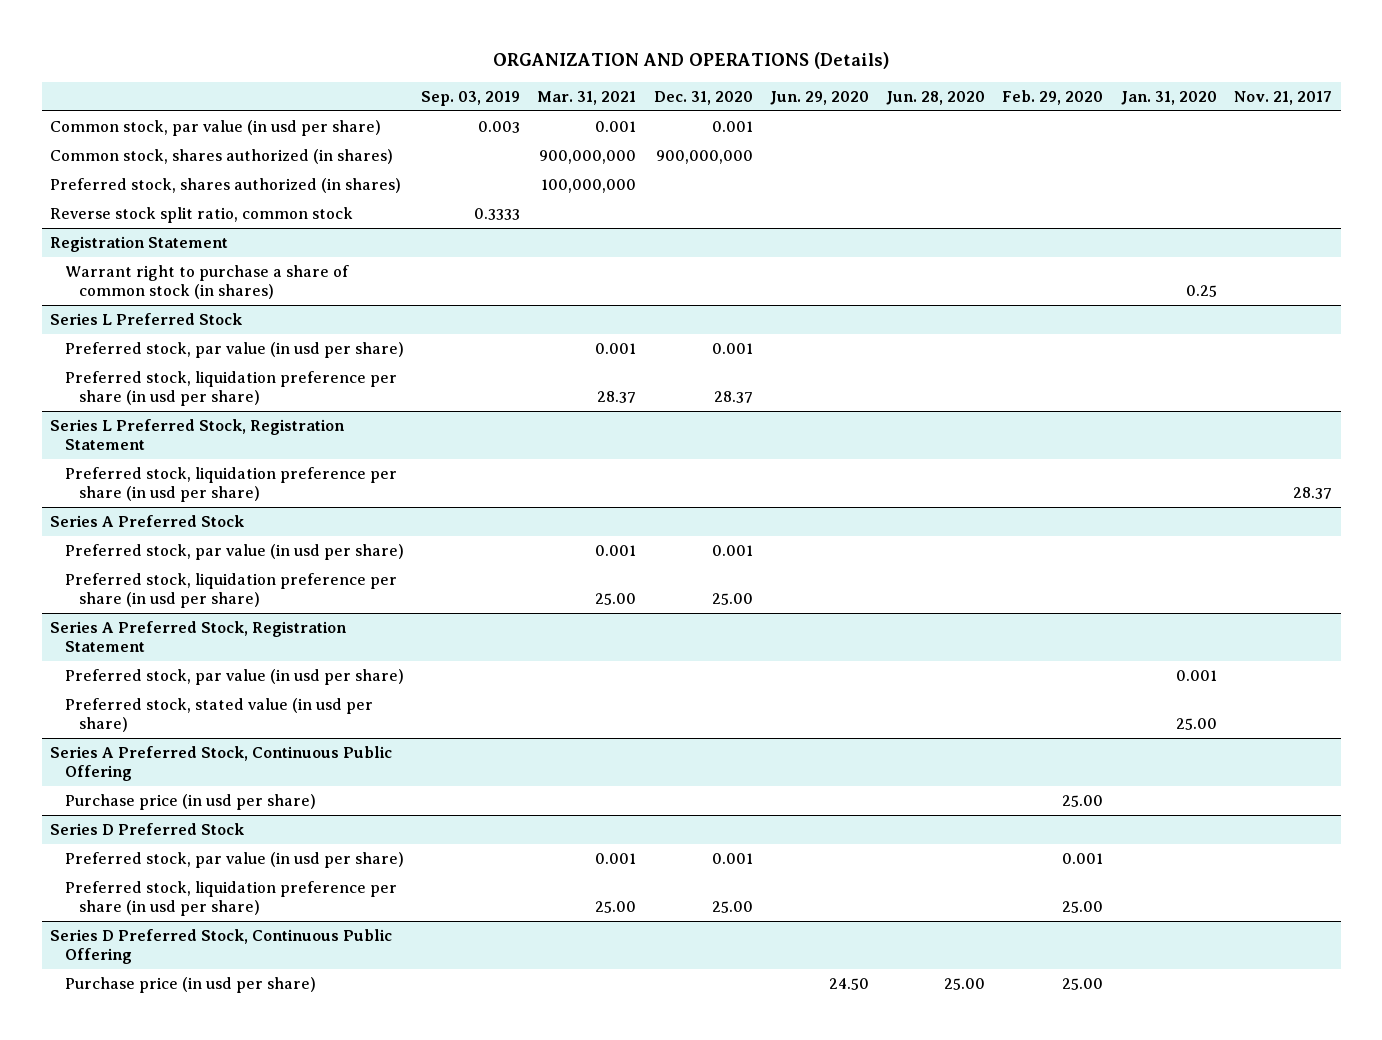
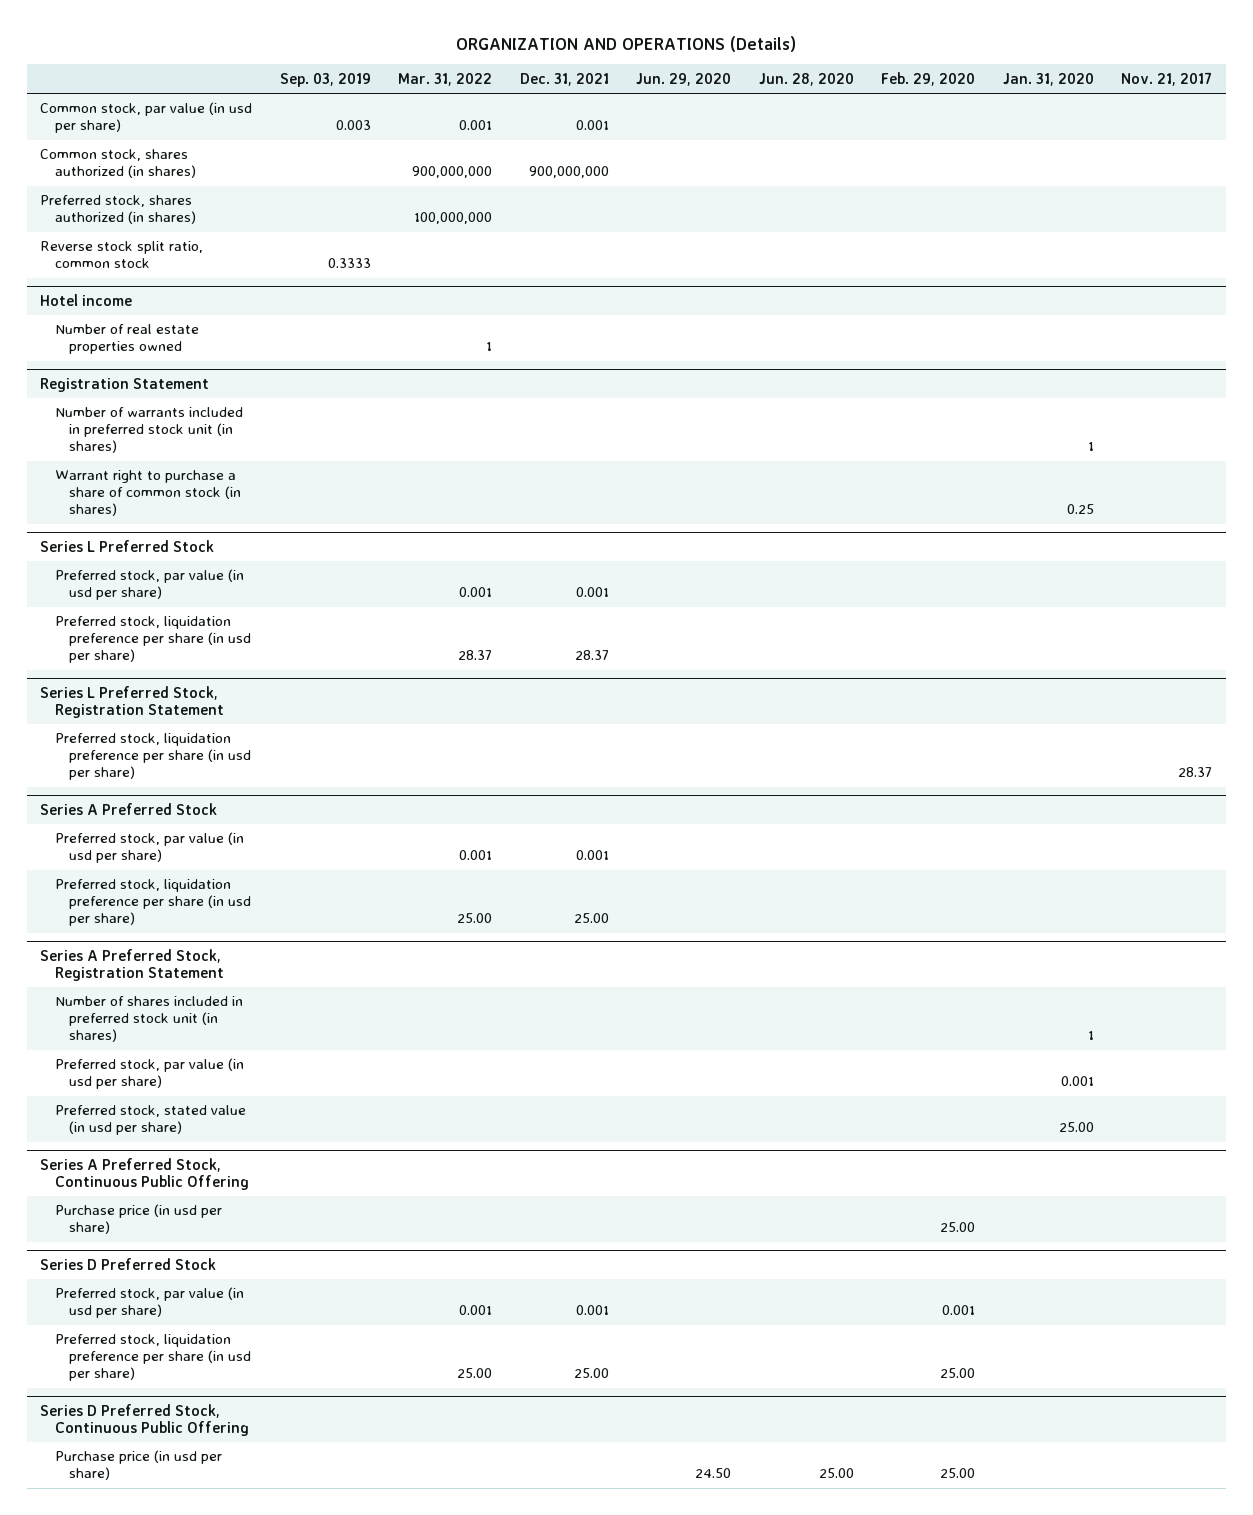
[537,90,637,105] Mar. 31, 2021 -> none
[653,90,753,105] Dec. 31, 2020 -> none
none -> [398,72,493,86] Mar. 31, 2022
none -> [519,72,609,86] Dec. 31, 2021
none -> [40,293,133,306] Hotel income
none -> [54,324,199,355] Number of real estate properties owned
none -> [54,407,243,454] Number of warrants included in preferred stock unit (in shares)
none -> [54,996,243,1043] Number of shares included in preferred stock unit (in shares)

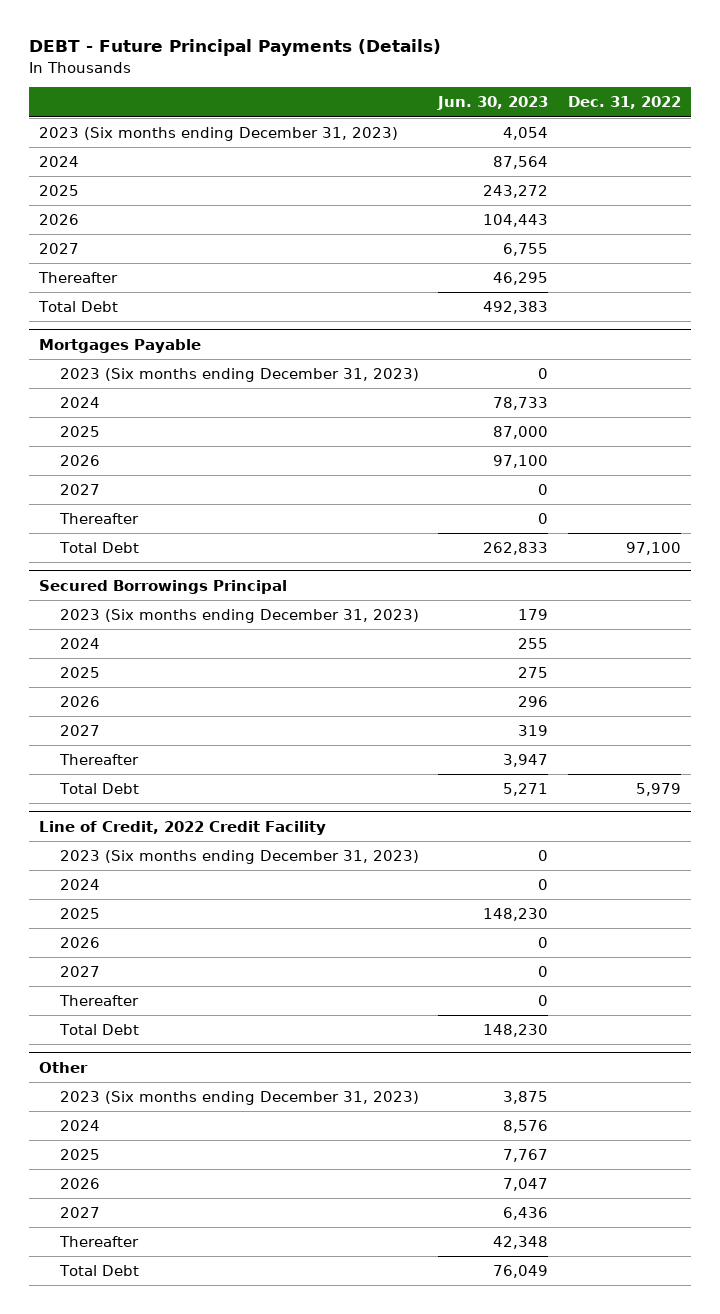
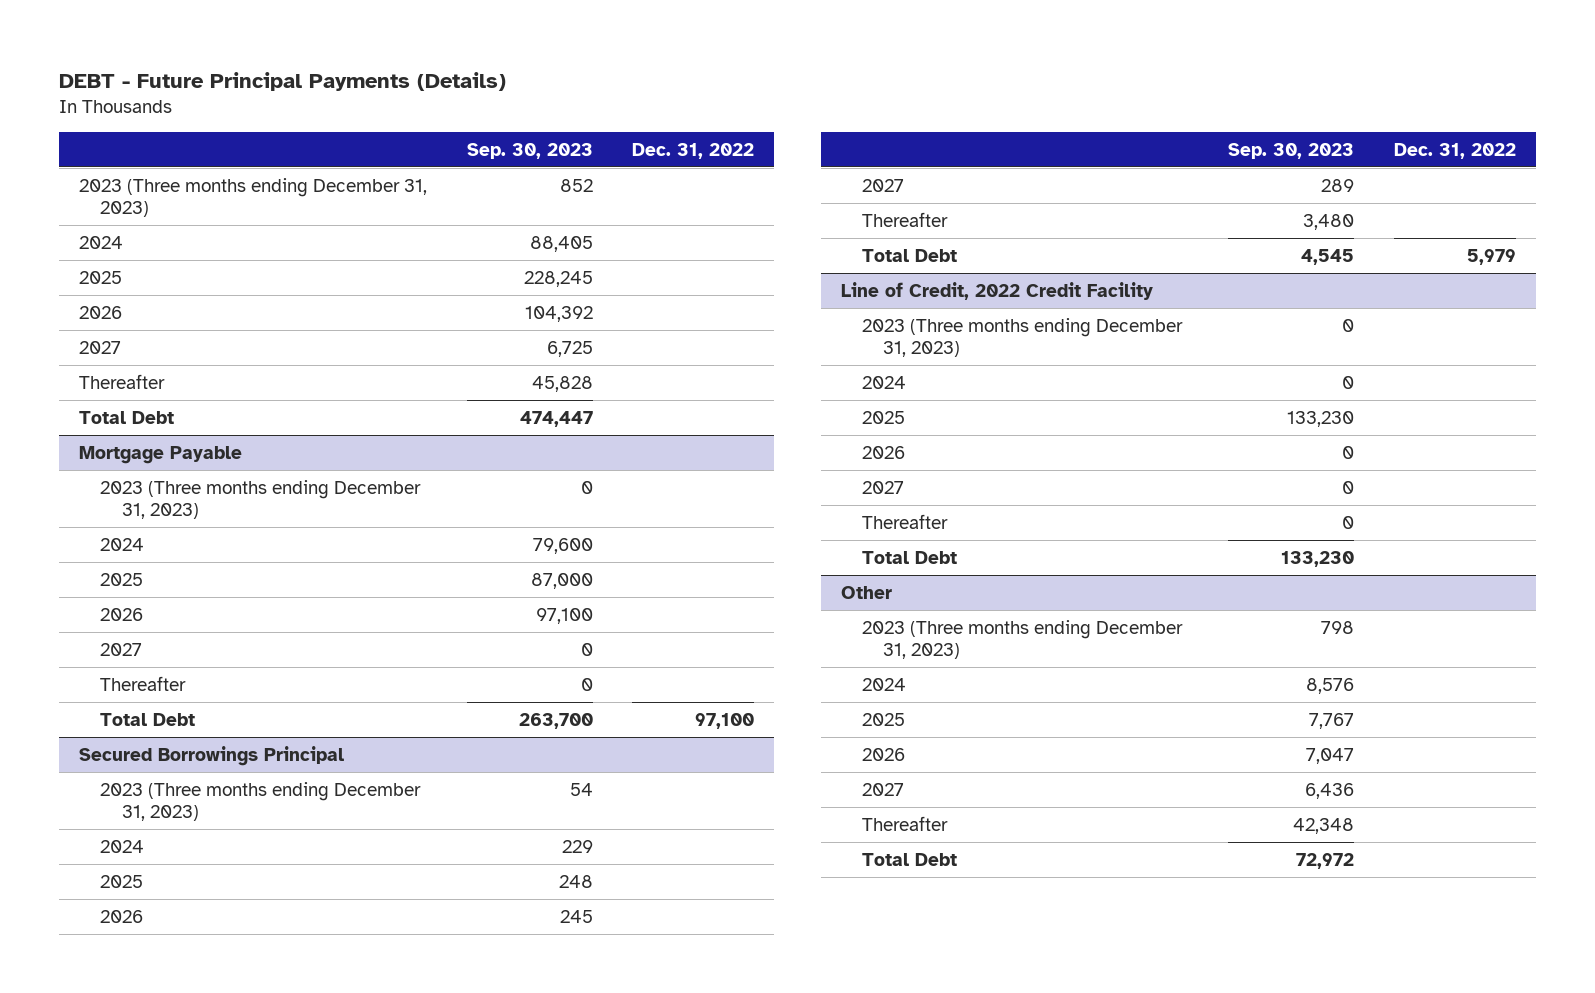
[437,96,549,111] Jun. 30, 2023 -> none
none -> [466,142,593,159] Sep. 30, 2023
[39,126,399,141] 2023 (Six months ending December 31, 2023) -> [79,177,428,217] 2023 (Three months ending December 31, 2023)
[39,338,202,353] Mortgages Payable -> [79,445,243,464] Mortgage Payable
[59,367,419,382] 2023 (Six months ending December 31, 2023) -> [100,479,422,519] 2023 (Three months ending December 31, 2023)
[59,608,419,623] 2023 (Six months ending December 31, 2023) -> [100,781,422,821] 2023 (Three months ending December 31, 2023)
[59,849,419,864] 2023 (Six months ending December 31, 2023) -> [862,317,1184,357] 2023 (Three months ending December 31, 2023)
[59,1090,419,1105] 2023 (Six months ending December 31, 2023) -> [862,619,1184,659] 2023 (Three months ending December 31, 2023)

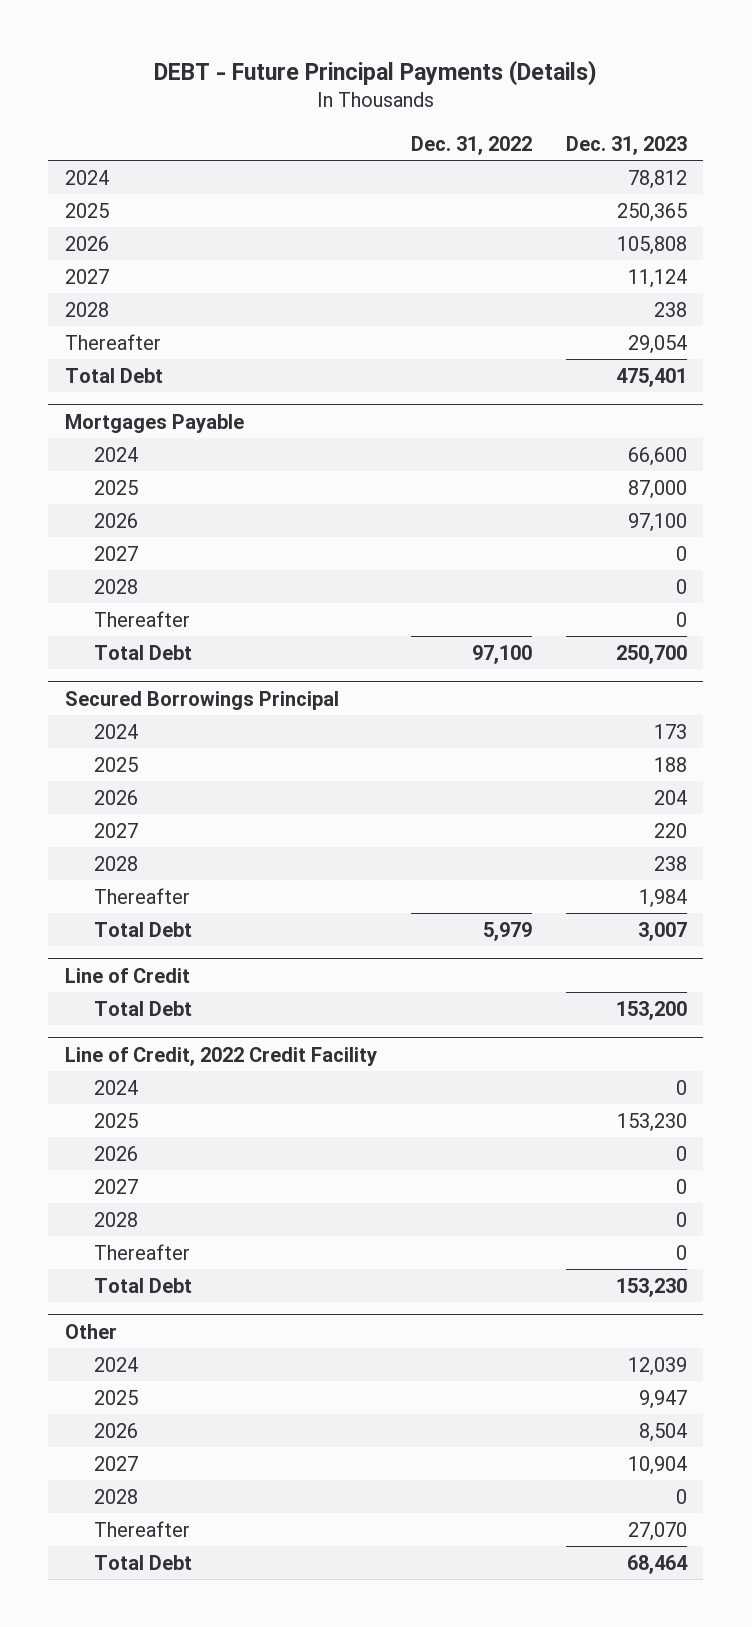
[466,142,593,159] Sep. 30, 2023 -> none
none -> [565,135,687,155] Dec. 31, 2023
[79,177,428,217] 2023 (Three months ending December 31, 2023) -> none
none -> [65,301,110,317] 2028
[100,479,422,519] 2023 (Three months ending December 31, 2023) -> none
[79,445,243,464] Mortgage Payable -> [65,413,245,433] Mortgages Payable
none -> [93,578,138,594] 2028
[100,781,422,821] 2023 (Three months ending December 31, 2023) -> none
none -> [93,855,138,871] 2028
none -> [65,967,191,983] Line of Credit
none -> [93,1000,192,1016] Total Debt
[862,317,1184,357] 2023 (Three months ending December 31, 2023) -> none
none -> [93,1211,138,1227] 2028
[862,619,1184,659] 2023 (Three months ending December 31, 2023) -> none
none -> [93,1488,138,1504] 2028

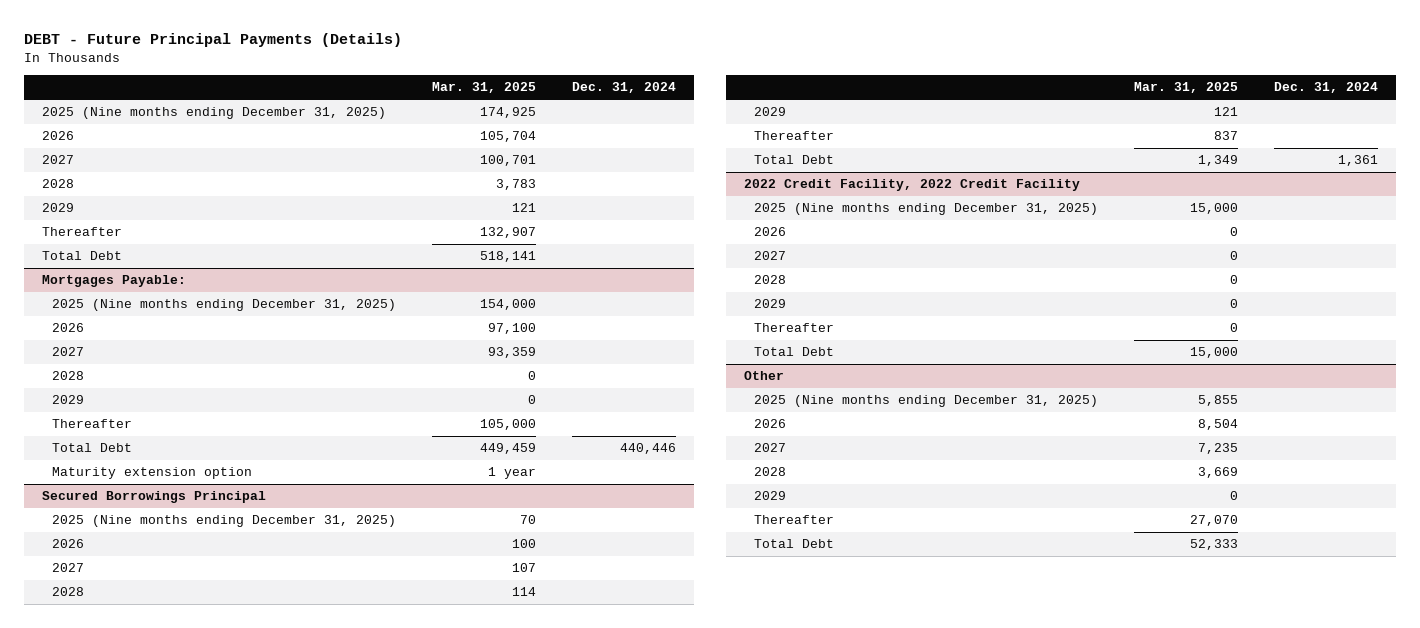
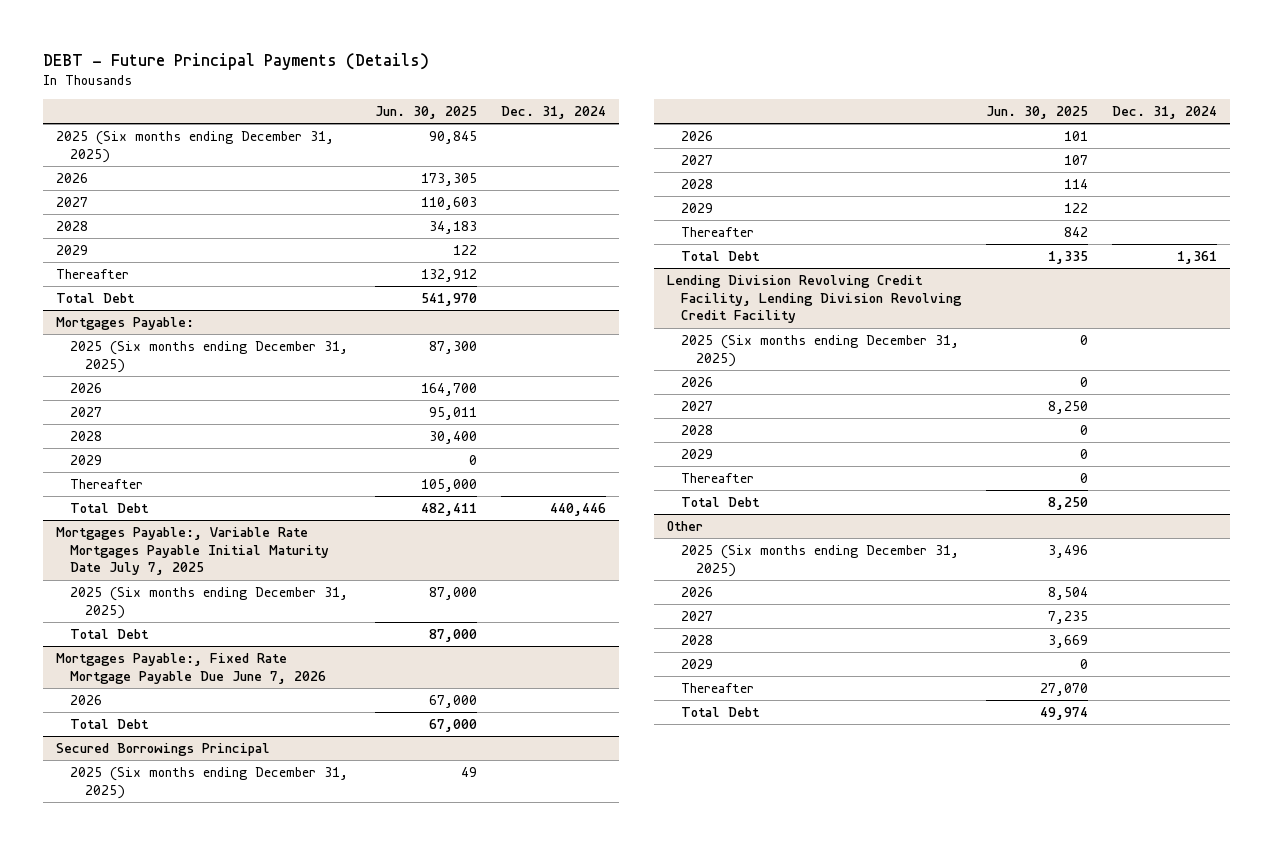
[431,82,536,94] Mar. 31, 2025 -> none
none -> [374,106,477,120] Jun. 30, 2025
[42,107,387,120] 2025 (Nine months ending December 31, 2025) -> [55,131,334,163] 2025 (Six months ending December 31, 2025)
[51,299,396,312] 2025 (Nine months ending December 31, 2025) -> [70,341,349,373] 2025 (Six months ending December 31, 2025)
[51,467,252,480] Maturity extension option -> none
none -> [55,527,330,576] Mortgages Payable:, Variable Rate Mortgages Payable Initial Maturity Date July 7, 2025
none -> [70,587,349,619] 2025 (Six months ending December 31, 2025)
none -> [70,629,150,640] Total Debt
none -> [55,653,327,684] Mortgages Payable:, Fixed Rate Mortgage Payable Due June 7, 2026
none -> [70,695,103,706] 2026
none -> [70,719,150,730] Total Debt
[51,515,396,528] 2025 (Nine months ending December 31, 2025) -> [70,767,349,799] 2025 (Six months ending December 31, 2025)
[744,179,1081,192] 2022 Credit Facility, 2022 Credit Facility -> none
[753,203,1098,216] 2025 (Nine months ending December 31, 2025) -> none
[753,227,786,237] 2026 -> none
[753,251,786,261] 2027 -> none
[753,275,786,285] 2028 -> none
[753,299,786,309] 2029 -> none
[753,323,834,333] Thereafter -> none
[753,347,834,357] Total Debt -> none
none -> [666,275,963,324] Lending Division Revolving Credit Facility, Lending Division Revolving Credit Facility
none -> [681,335,960,367] 2025 (Six months ending December 31, 2025)
none -> [681,377,714,388] 2026
none -> [681,401,714,412] 2027
none -> [681,425,714,436] 2028
none -> [681,449,714,460] 2029
none -> [681,473,755,484] Thereafter
none -> [681,497,761,508] Total Debt
[753,395,1098,408] 2025 (Nine months ending December 31, 2025) -> [681,545,960,577] 2025 (Six months ending December 31, 2025)

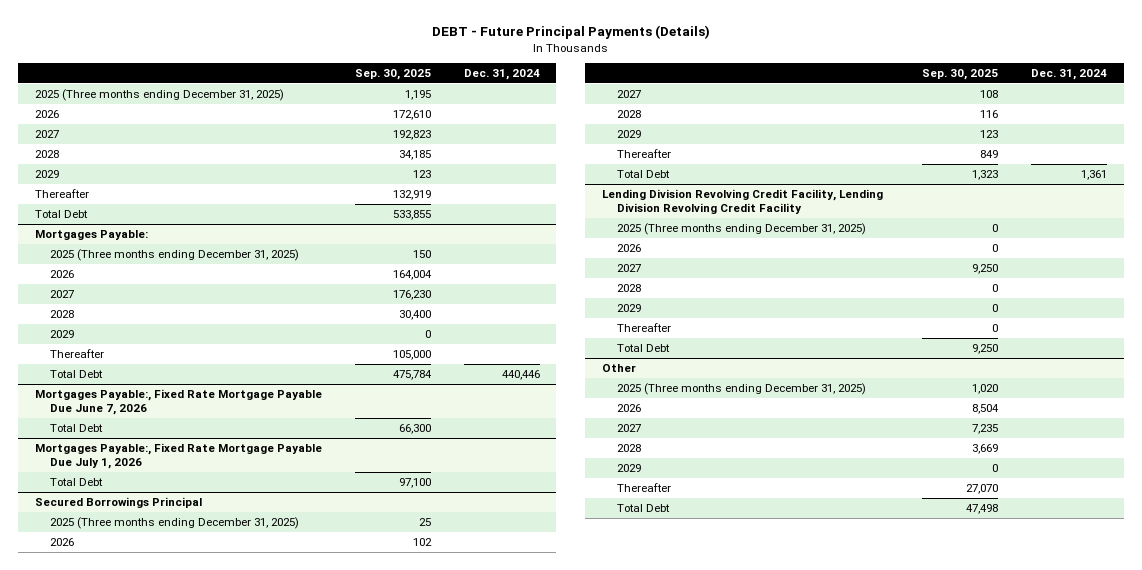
[374,106,477,120] Jun. 30, 2025 -> none
none -> [354,69,431,81] Sep. 30, 2025
[55,131,334,163] 2025 (Six months ending December 31, 2025) -> [34,88,284,101] 2025 (Three months ending December 31, 2025)
[70,341,349,373] 2025 (Six months ending December 31, 2025) -> [49,248,299,261] 2025 (Three months ending December 31, 2025)
[55,527,330,576] Mortgages Payable:, Variable Rate Mortgages Payable Initial Maturity Date July 7, 2025 -> none
[70,587,349,619] 2025 (Six months ending December 31, 2025) -> none
[70,629,150,640] Total Debt -> none
[70,695,103,706] 2026 -> none
none -> [34,442,322,470] Mortgages Payable:, Fixed Rate Mortgage Payable Due July 1, 2026
none -> [49,477,103,486] Total Debt
[70,767,349,799] 2025 (Six months ending December 31, 2025) -> [49,516,299,529] 2025 (Three months ending December 31, 2025)
[681,335,960,367] 2025 (Six months ending December 31, 2025) -> [617,222,867,235] 2025 (Three months ending December 31, 2025)
[681,545,960,577] 2025 (Six months ending December 31, 2025) -> [617,382,867,395] 2025 (Three months ending December 31, 2025)

